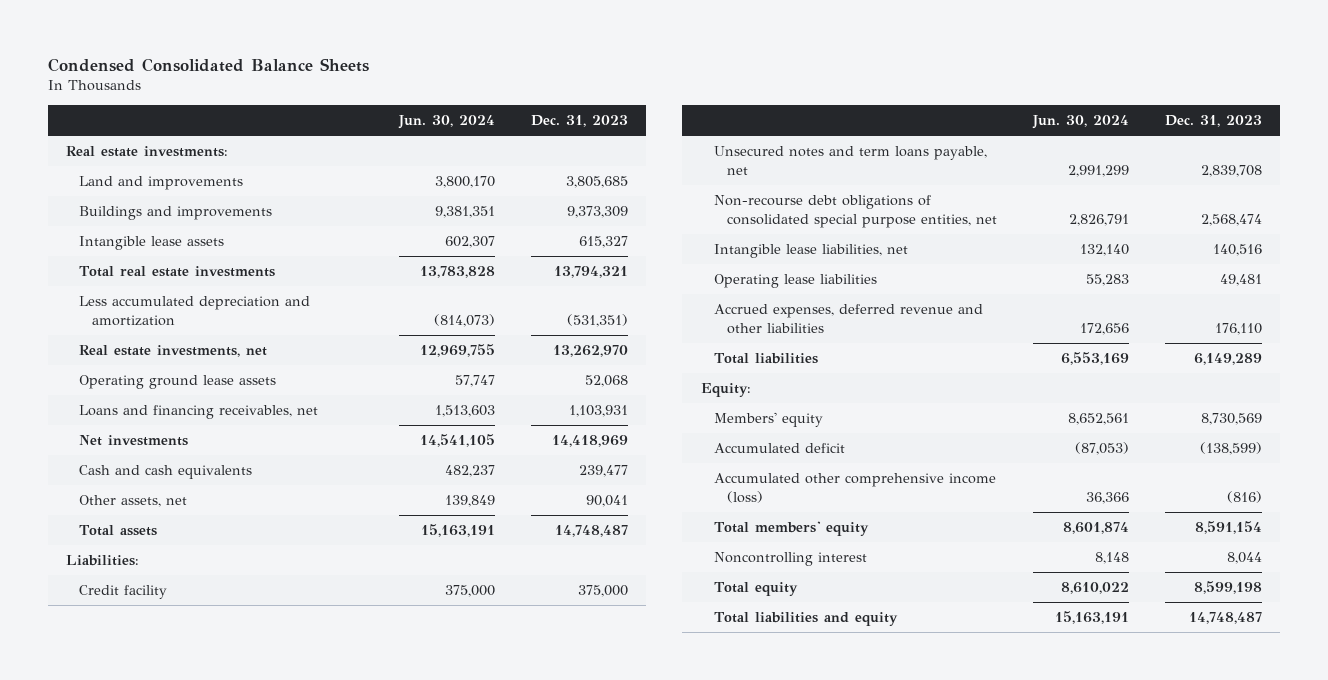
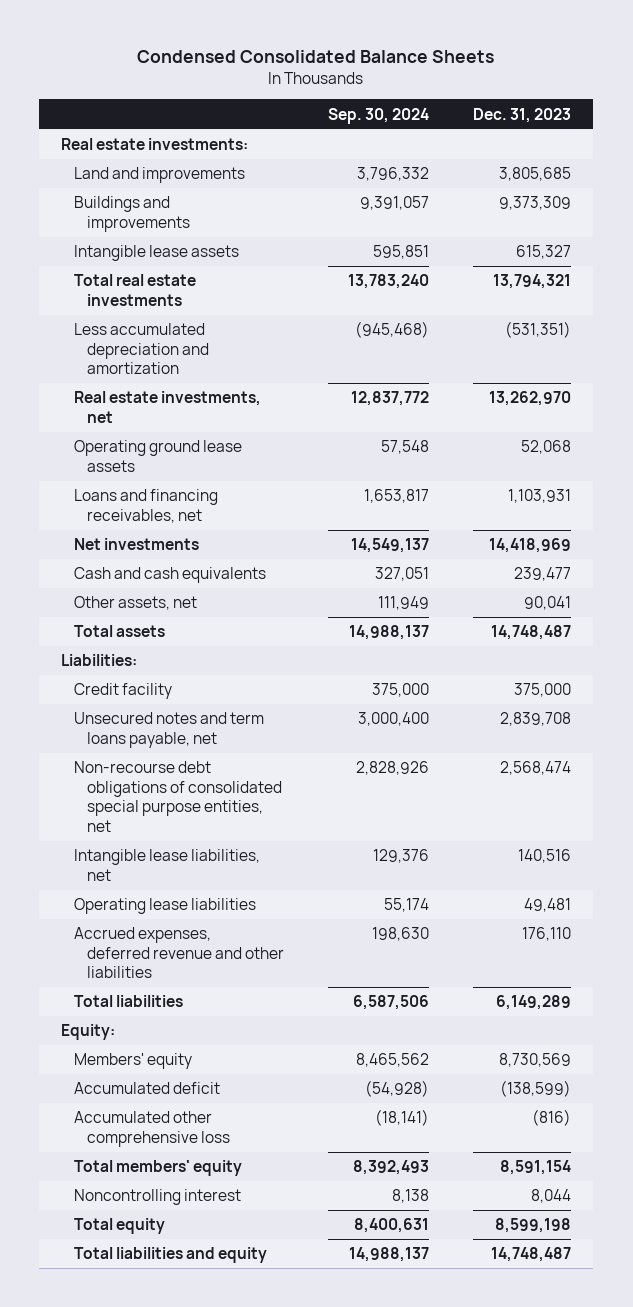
[397,115,495,130] Jun. 30, 2024 -> none
none -> [328,107,430,124] Sep. 30, 2024
[713,473,996,504] Accumulated other comprehensive income (loss) -> [74,1111,231,1147] Accumulated other comprehensive loss

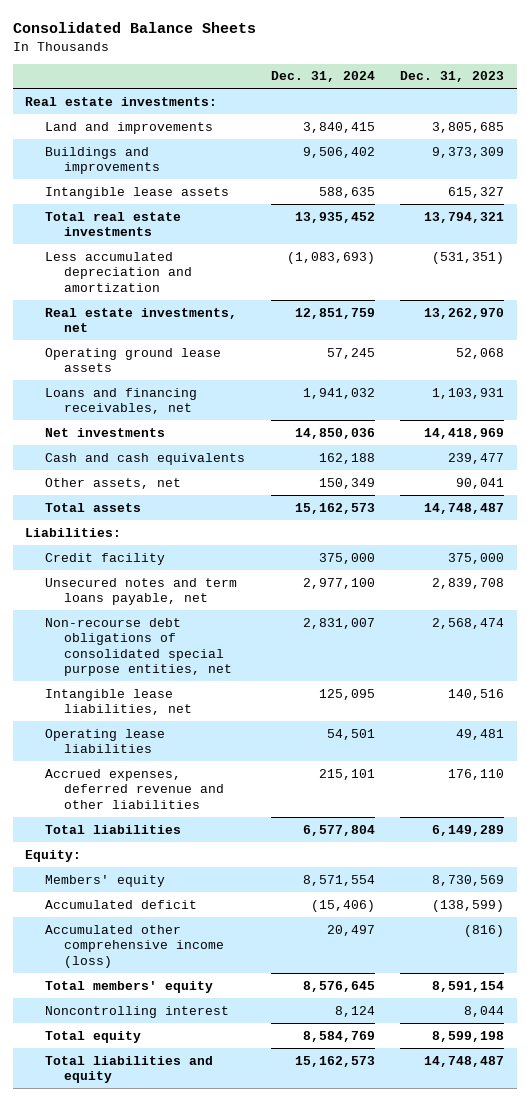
[137,50,495,64] Condensed Consolidated Balance Sheets -> [12,21,256,33] Consolidated Balance Sheets
[328,107,430,124] Sep. 30, 2024 -> none
none -> [270,71,375,83] Dec. 31, 2024
[74,1111,231,1147] Accumulated other comprehensive loss -> [44,924,225,968] Accumulated other comprehensive income (loss)

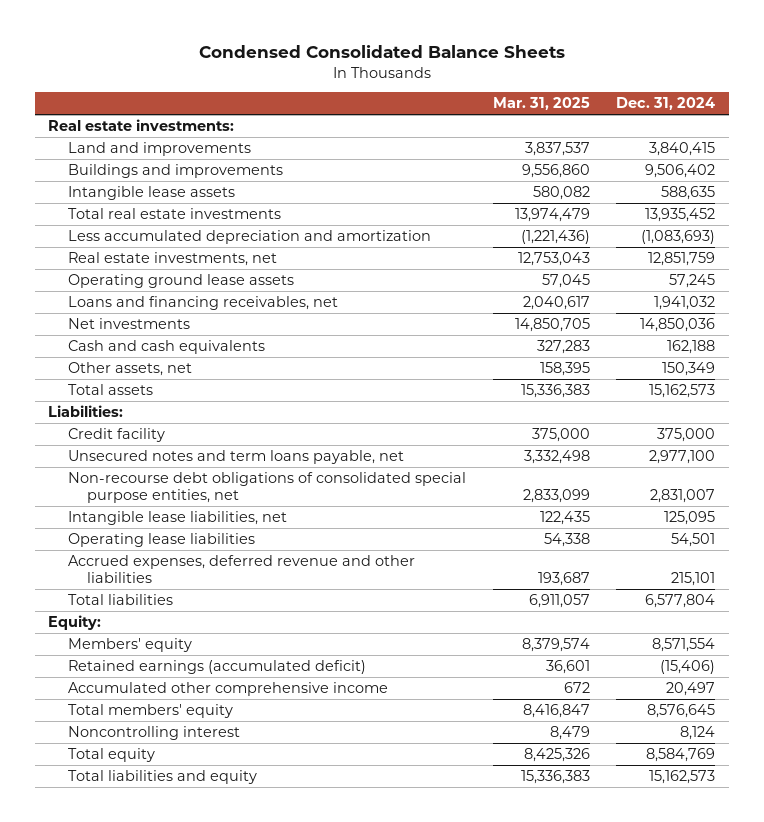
[12,21,256,33] Consolidated Balance Sheets -> [198,44,565,58] Condensed Consolidated Balance Sheets
[400,71,505,83] Dec. 31, 2023 -> none
none -> [492,97,590,111] Mar. 31, 2025
[44,899,197,909] Accumulated deficit -> [67,660,366,675] Retained earnings (accumulated deficit)
[44,924,225,968] Accumulated other comprehensive income (loss) -> [67,682,388,697] Accumulated other comprehensive income

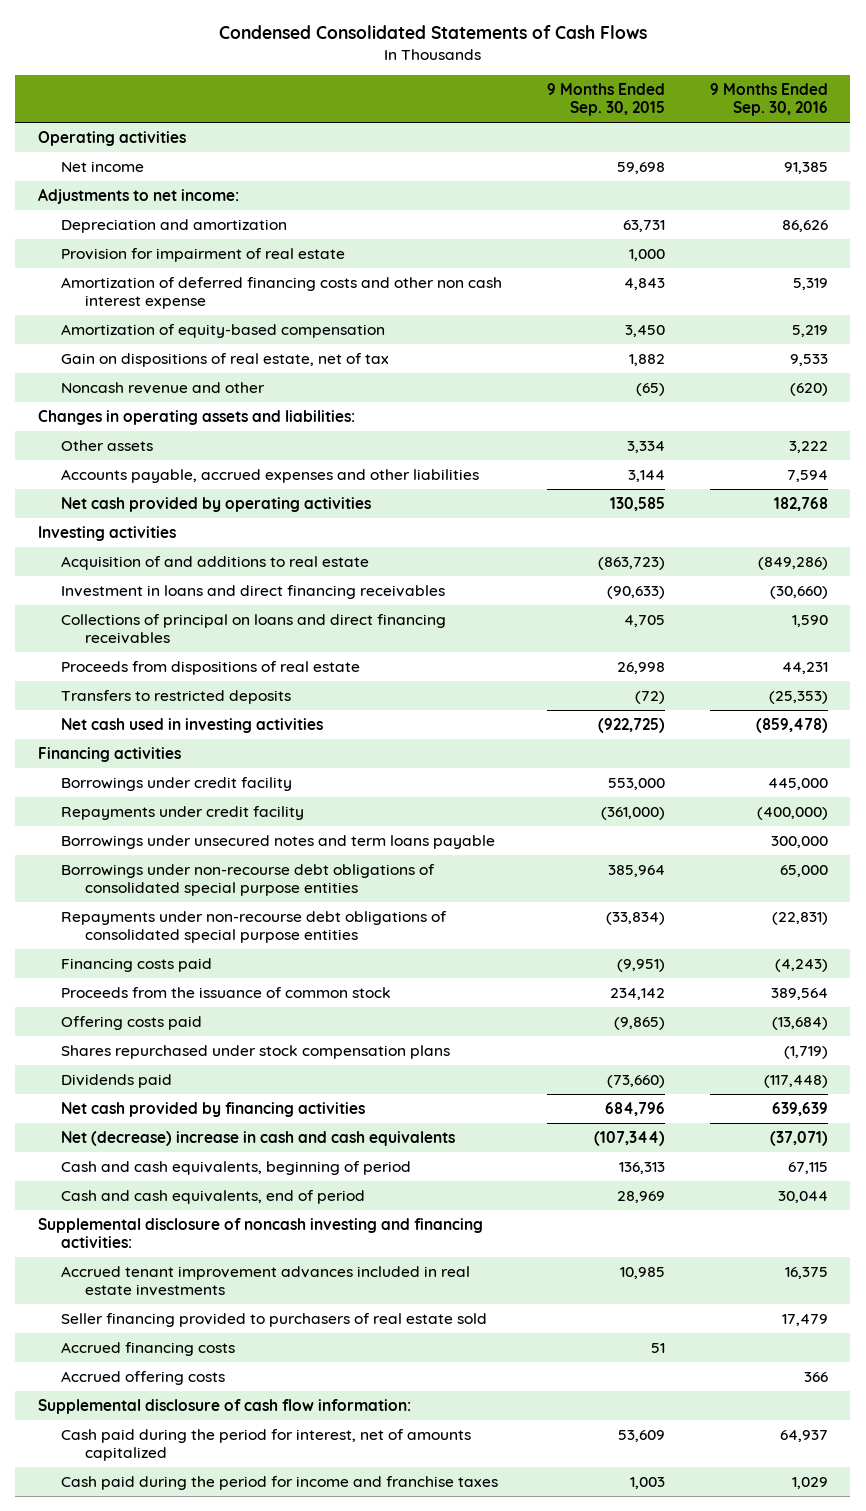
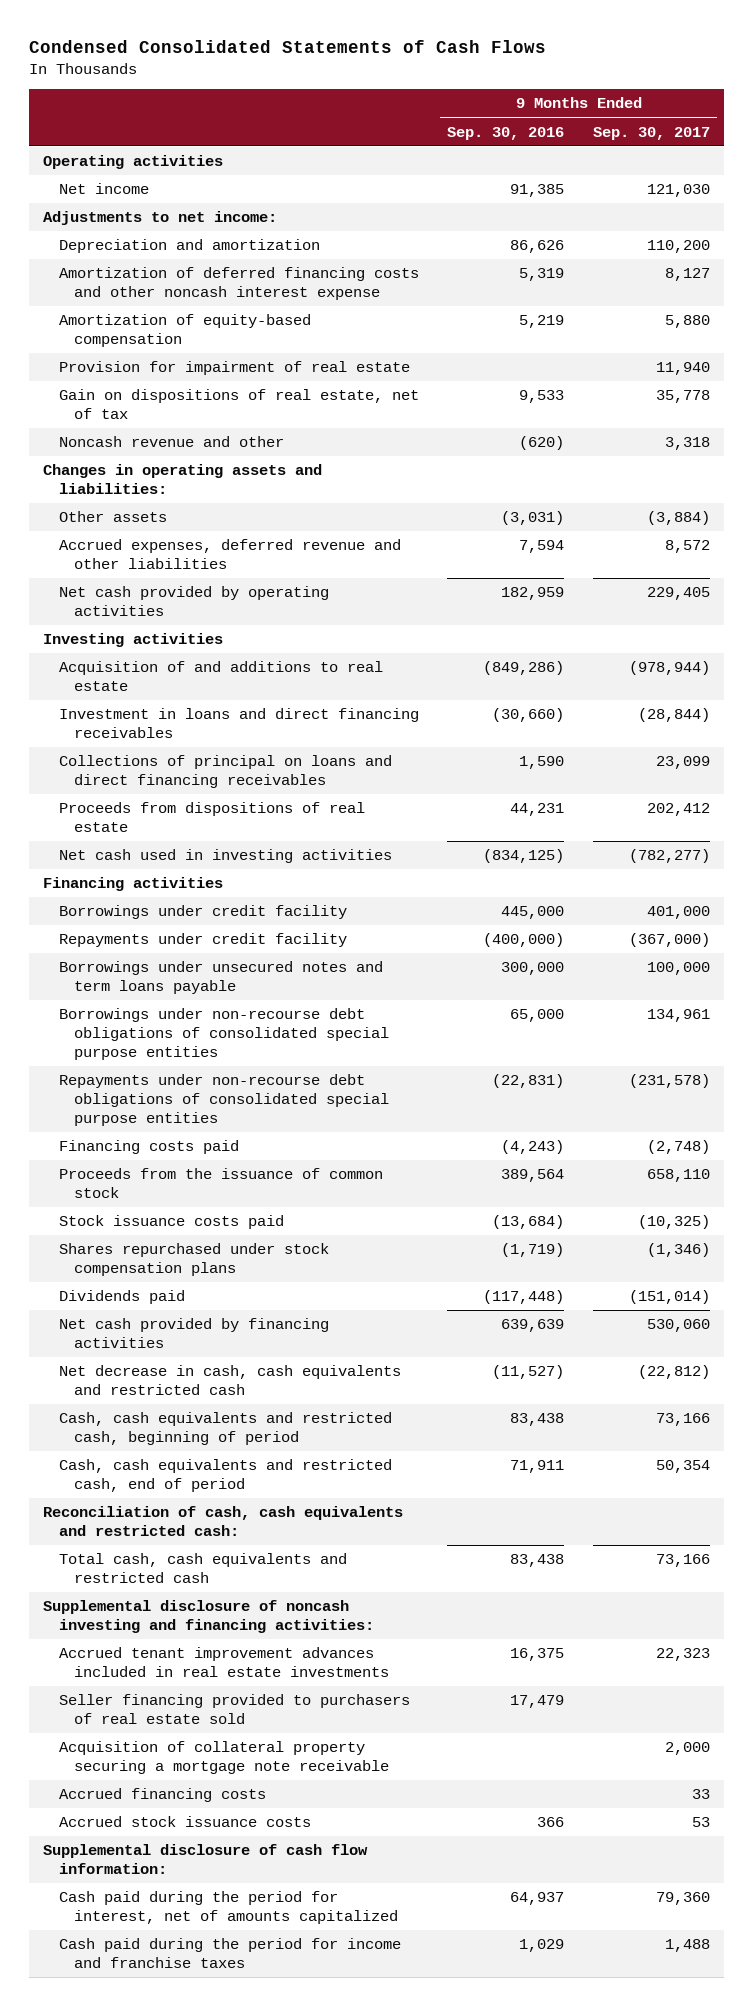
[547,82,666,117] 9 Months Ended Sep. 30, 2015 -> none
none -> [592,126,710,140] Sep. 30, 2017
[61,276,503,310] Amortization of deferred financing costs and other non cash interest expense -> [58,267,419,301] Amortization of deferred financing costs and other noncash interest expense
[61,247,346,262] Provision for impairment of real estate -> [58,361,410,376] Provision for impairment of real estate
[788,440,828,453] 3,222 -> [501,511,565,526] (3,031)
[61,468,480,483] Accounts payable, accrued expenses and other liabilities -> [58,539,401,570] Accrued expenses, deferred revenue and other liabilities
[773,496,828,511] 182,768 -> [501,587,565,601] 182,959
[61,689,292,704] Transfers to restricted deposits -> none
[755,717,828,733] (859,478) -> [483,849,565,864] (834,125)
[61,1015,203,1030] Offering costs paid -> [58,1215,284,1230] Stock issuance costs paid
[61,1130,456,1146] Net (decrease) increase in cash and cash equivalents -> [58,1365,401,1396] Net decrease in cash, cash equivalents and restricted cash
[769,1130,828,1146] (37,071) -> [492,1365,565,1380] (11,527)
[61,1160,412,1175] Cash and cash equivalents, beginning of period -> [58,1412,392,1446] Cash, cash equivalents and restricted cash, beginning of period
[787,1161,828,1174] 67,115 -> [510,1413,565,1427] 83,438
[61,1189,366,1204] Cash and cash equivalents, end of period -> [58,1459,392,1493] Cash, cash equivalents and restricted cash, end of period
[777,1190,828,1203] 30,044 -> [510,1460,565,1474] 71,911
none -> [43,1506,404,1537] Reconciliation of cash, cash equivalents and restricted cash:
none -> [58,1553,347,1584] Total cash, cash equivalents and restricted cash
none -> [58,1741,389,1775] Acquisition of collateral property securing a mortgage note receivable
[61,1370,226,1385] Accrued offering costs -> [58,1816,311,1828] Accrued stock issuance costs

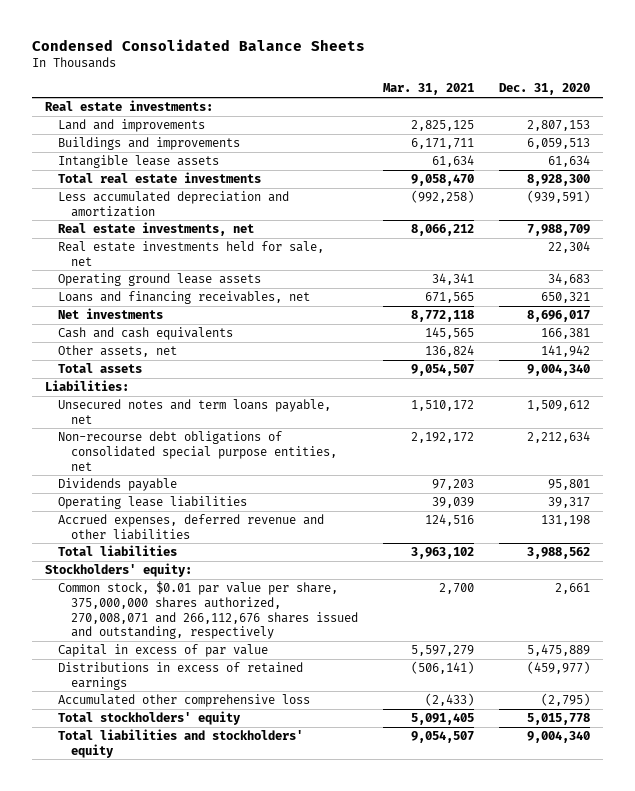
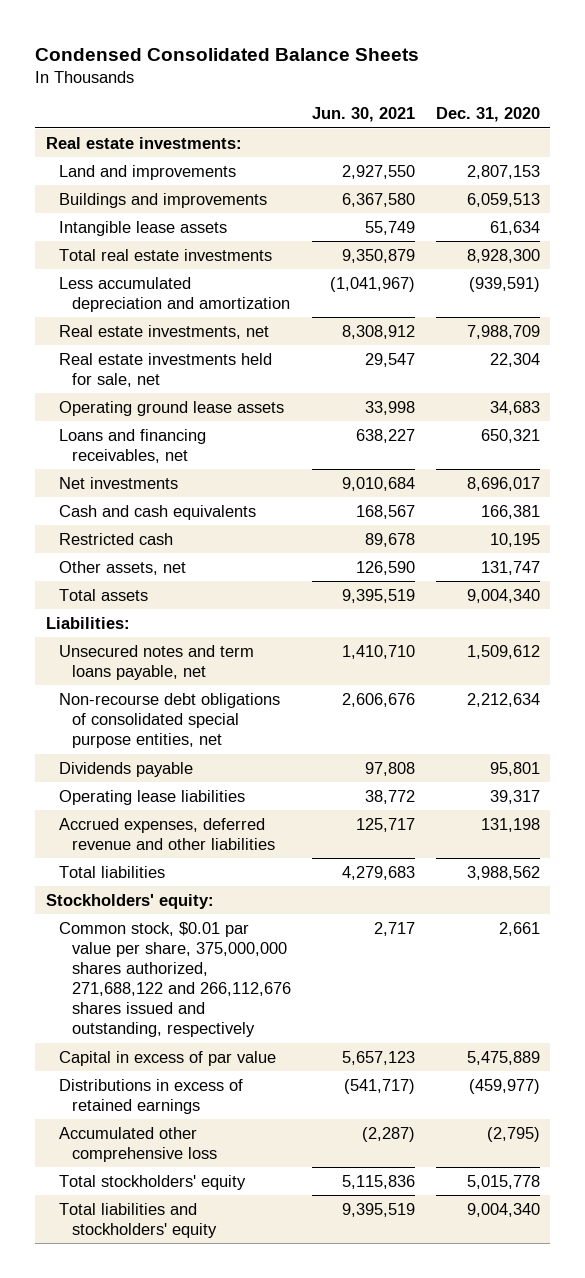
[383,83,475,96] Mar. 31, 2021 -> none
none -> [312,107,416,123] Jun. 30, 2021
none -> [59,532,174,545] Restricted cash
[541,345,591,358] 141,942 -> [480,560,540,575] 131,747
[57,581,358,640] Common stock, $0.01 par value per share, 375,000,000 shares authorized, 270,008,071 and 266,112,676 shares issued and outstanding, respectively -> [59,921,292,1038] Common stock, $0.01 par value per share, 375,000,000 shares authorized, 271,688,122 and 266,112,676 shares issued and outstanding, respectively

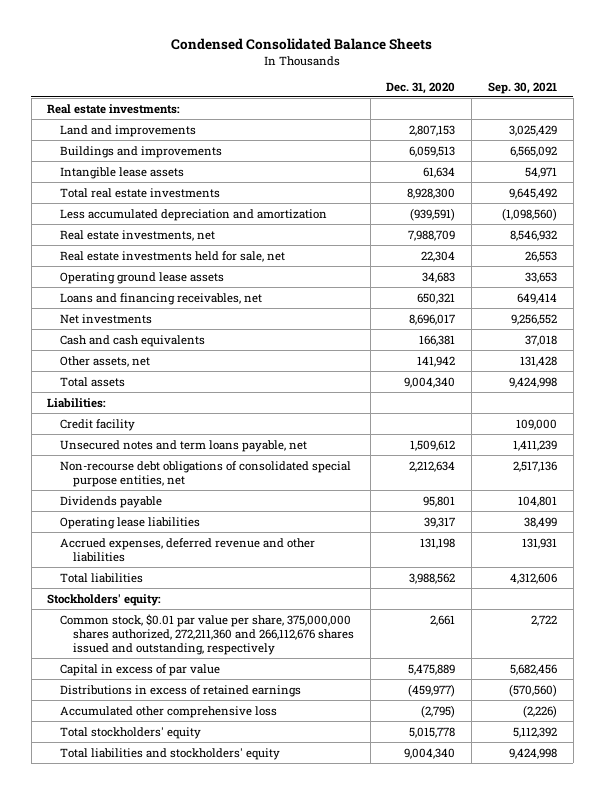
[312,107,416,123] Jun. 30, 2021 -> none
none -> [488,81,558,94] Sep. 30, 2021
[59,532,174,545] Restricted cash -> none
[480,560,540,575] 131,747 -> [417,355,456,367] 141,942
none -> [60,418,136,431] Credit facility
[59,921,292,1038] Common stock, $0.01 par value per share, 375,000,000 shares authorized, 271,688,122 and 266,112,676 shares issued and outstanding, respectively -> [60,613,354,655] Common stock, $0.01 par value per share, 375,000,000 shares authorized, 272,211,360 and 266,112,676 shares issued and outstanding, respectively

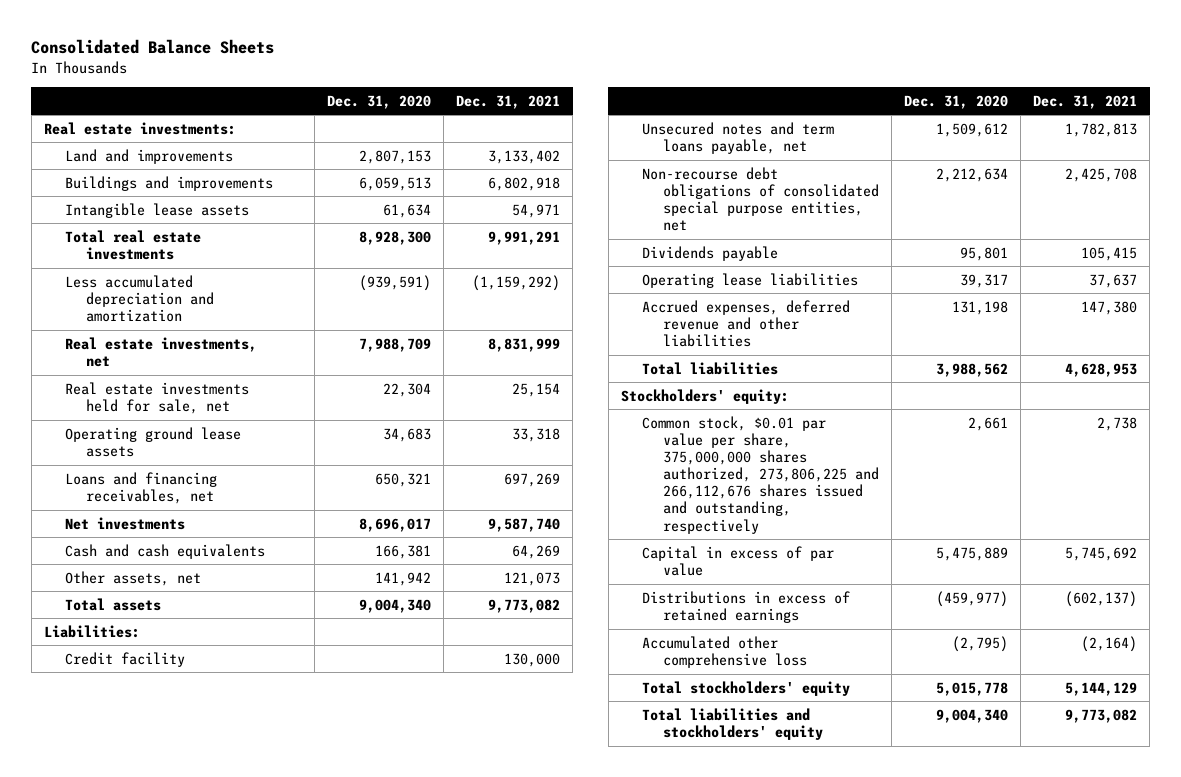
[171,37,433,50] Condensed Consolidated Balance Sheets -> [31,39,275,55] Consolidated Balance Sheets
[488,81,558,94] Sep. 30, 2021 -> none
none -> [455,94,560,109] Dec. 31, 2021
[60,613,354,655] Common stock, $0.01 par value per share, 375,000,000 shares authorized, 272,211,360 and 266,112,676 shares issued and outstanding, respectively -> [641,415,879,534] Common stock, $0.01 par value per share, 375,000,000 shares authorized, 273,806,225 and 266,112,676 shares issued and outstanding, respectively

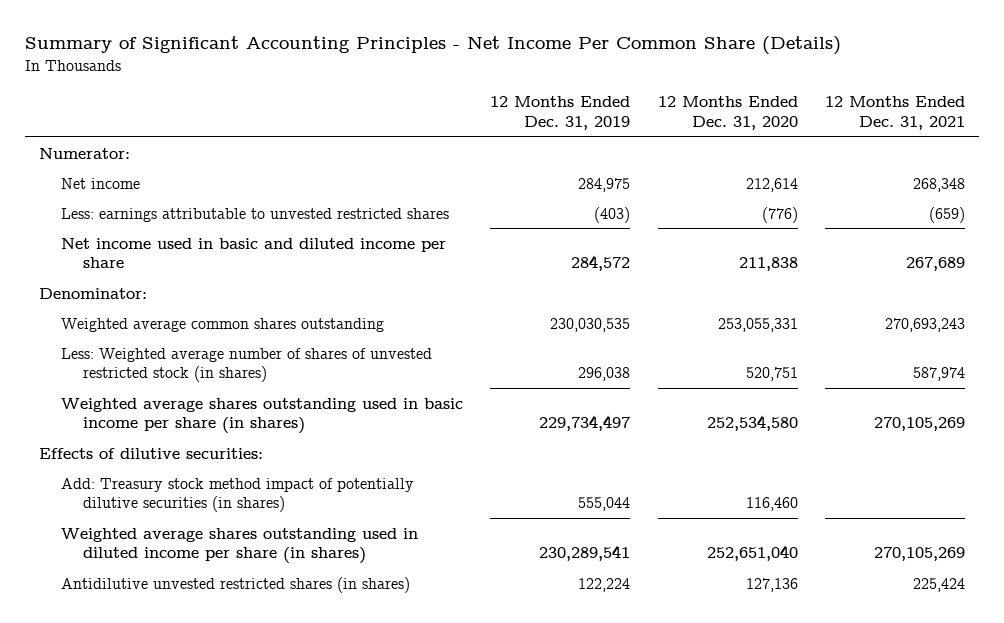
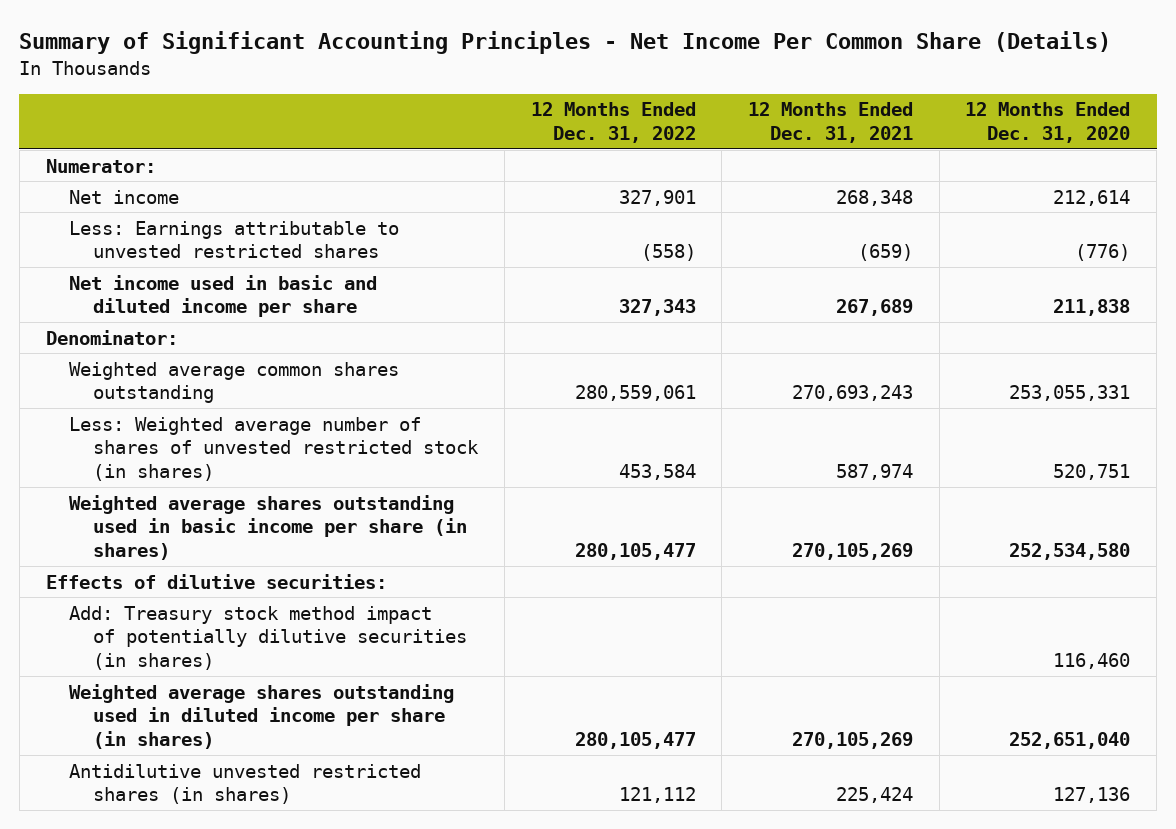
[490,96,631,130] 12 Months Ended Dec. 31, 2019 -> none
none -> [530,102,696,144] 12 Months Ended Dec. 31, 2022
[60,207,449,222] Less: earnings attributable to unvested restricted shares -> [69,220,400,259] Less: Earnings attributable to unvested restricted shares

